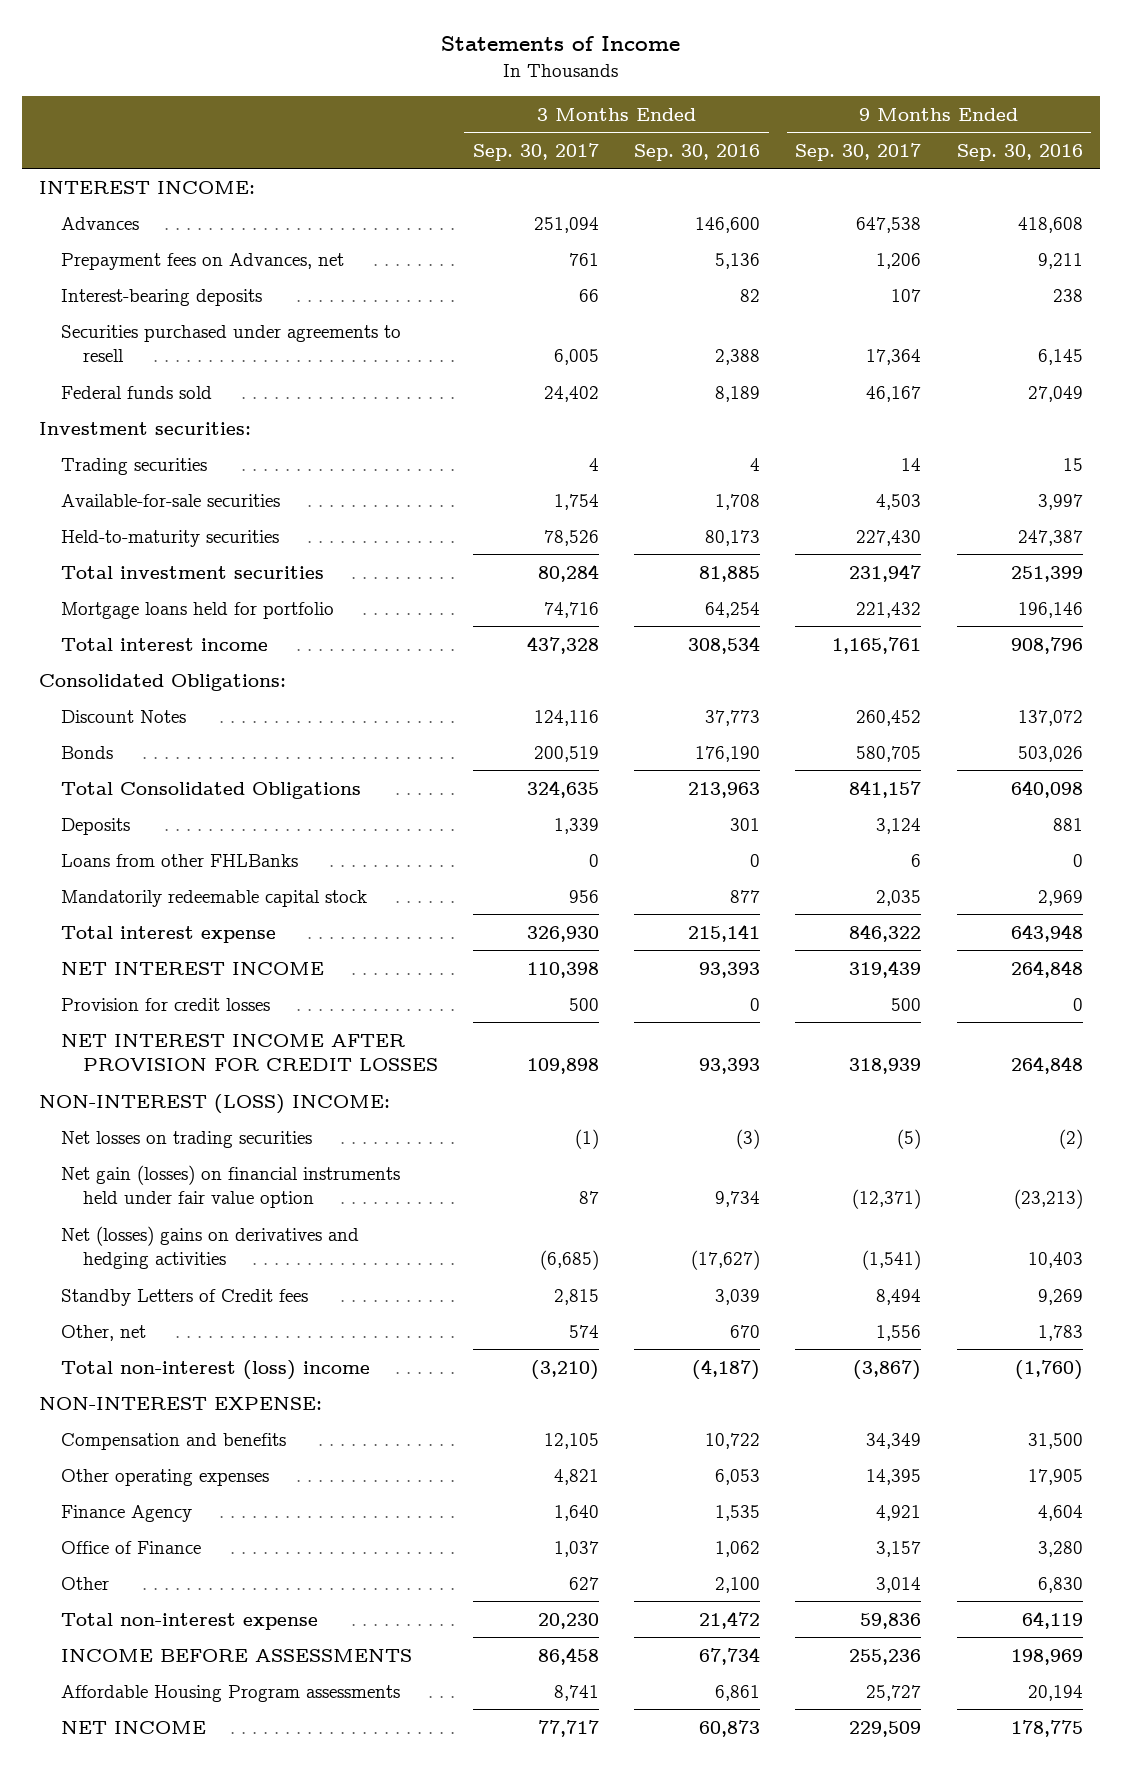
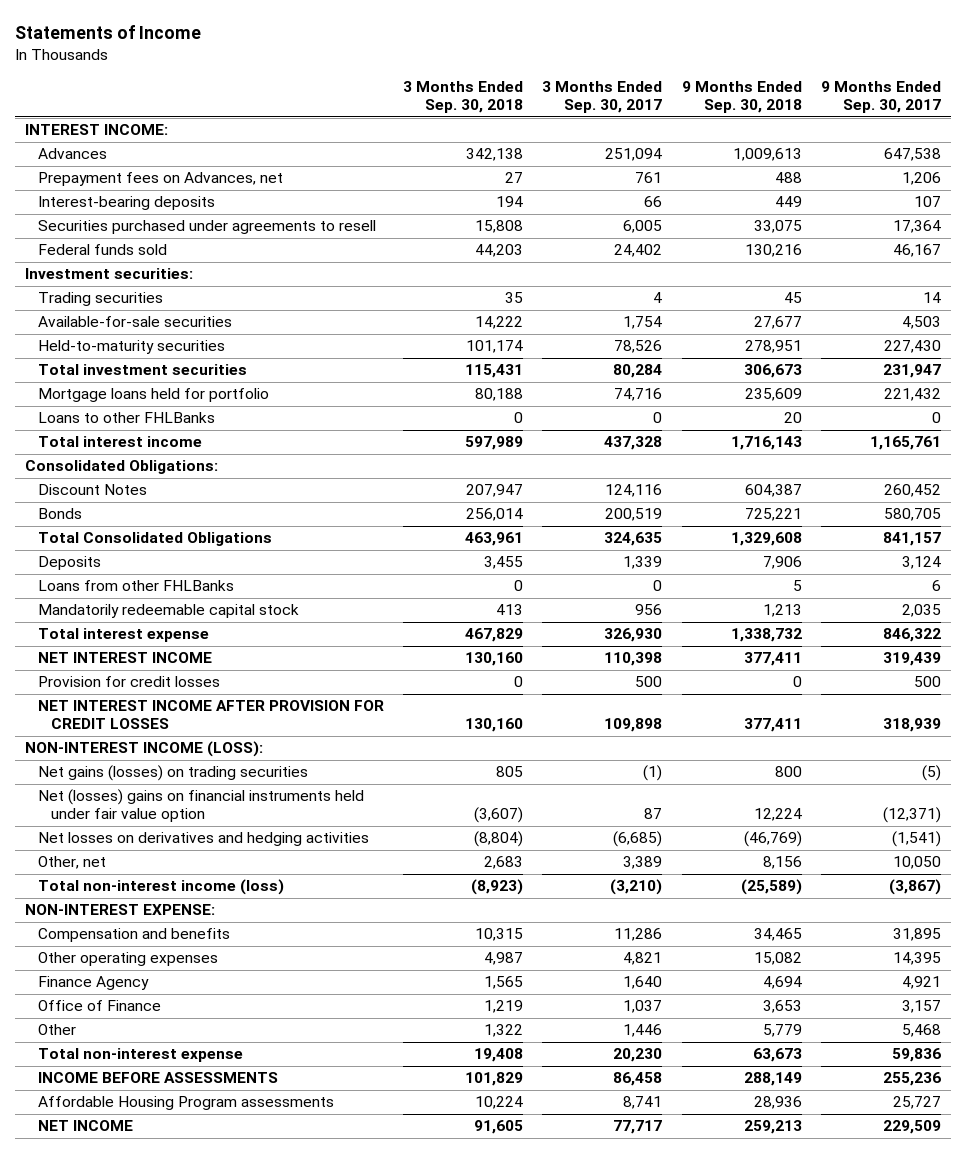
[634,143,761,161] Sep. 30, 2016 -> none
[956,143,1083,161] Sep. 30, 2016 -> none
none -> [403,81,524,114] 3 Months Ended Sep. 30, 2018
none -> [681,81,802,114] 9 Months Ended Sep. 30, 2018
none -> [37,412,215,424] Loans to other FHLBanks
[61,1288,309,1306] Standby Letters of Credit fees -> none
[39,1093,391,1114] NON-INTEREST (LOSS) INCOME: -> [24,741,263,758] NON-INTEREST INCOME (LOSS):
[61,1130,313,1148] Net losses on trading securities -> [37,765,308,782] Net gains (losses) on trading securities
[61,1164,401,1209] Net gain (losses) on financial instruments held under fair value option -> [37,789,364,823] Net (losses) gains on financial instruments held under fair value option
[61,1225,360,1270] Net (losses) gains on derivatives and hedging activities -> [37,832,369,847] Net losses on derivatives and hedging activities
[569,1324,600,1338] 574 -> [623,856,663,870] 3,389
[876,1324,922,1341] 1,556 -> [893,856,942,870] 10,050
[61,1359,371,1380] Total non-interest (loss) income -> [37,879,284,896] Total non-interest income (loss)
[544,1432,600,1449] 12,105 -> [614,928,663,942] 11,286
[866,1432,922,1449] 34,349 -> [893,928,942,942] 31,895
[569,1576,600,1590] 627 -> [623,1024,663,1038] 1,446
[876,1576,922,1593] 3,014 -> [902,1024,942,1038] 5,468

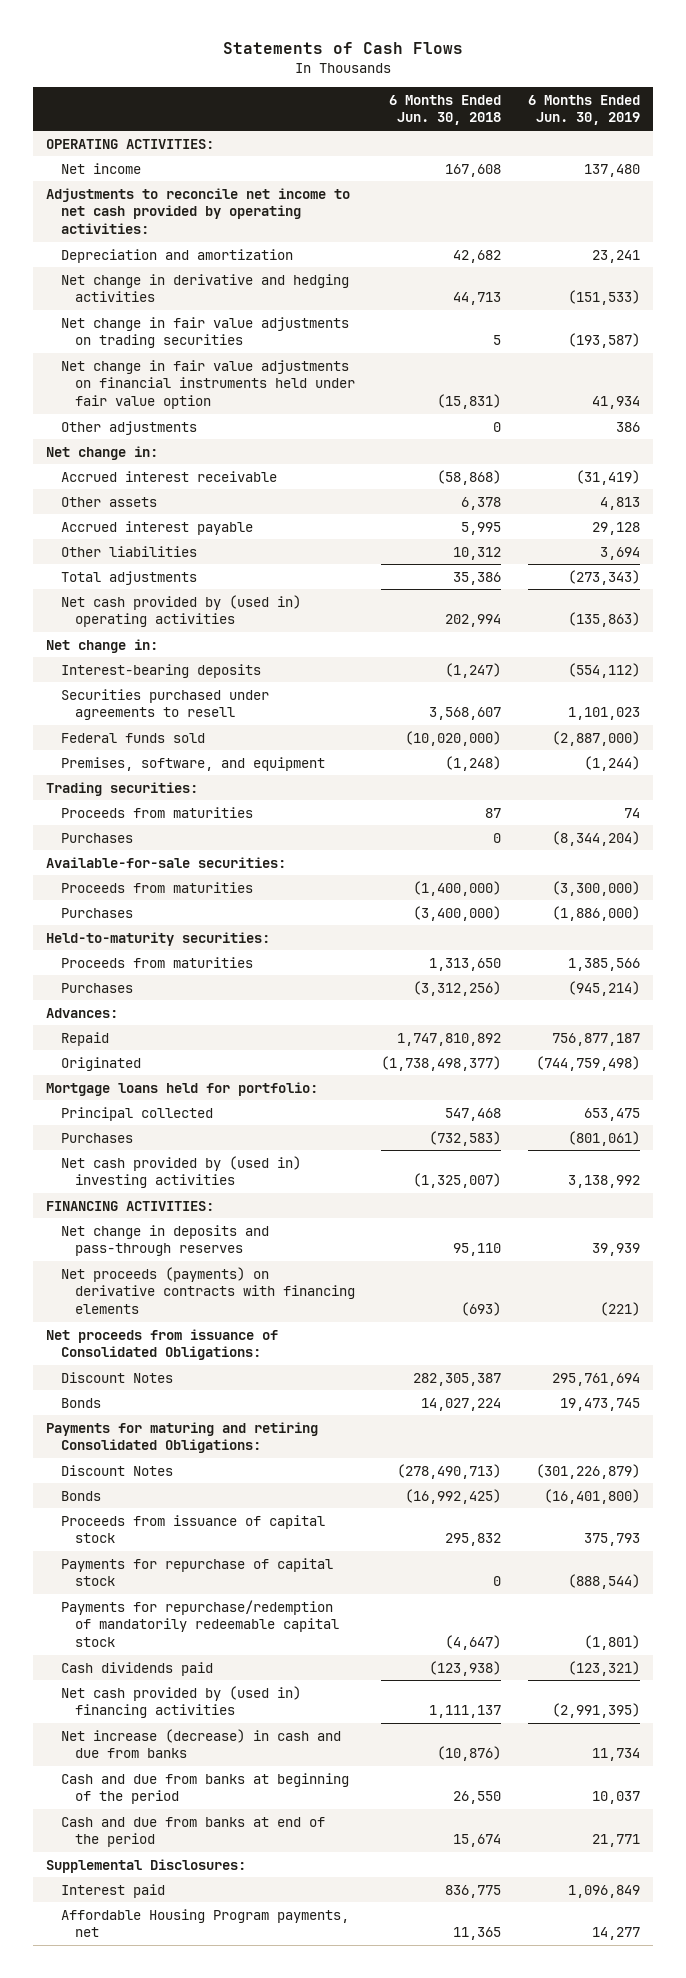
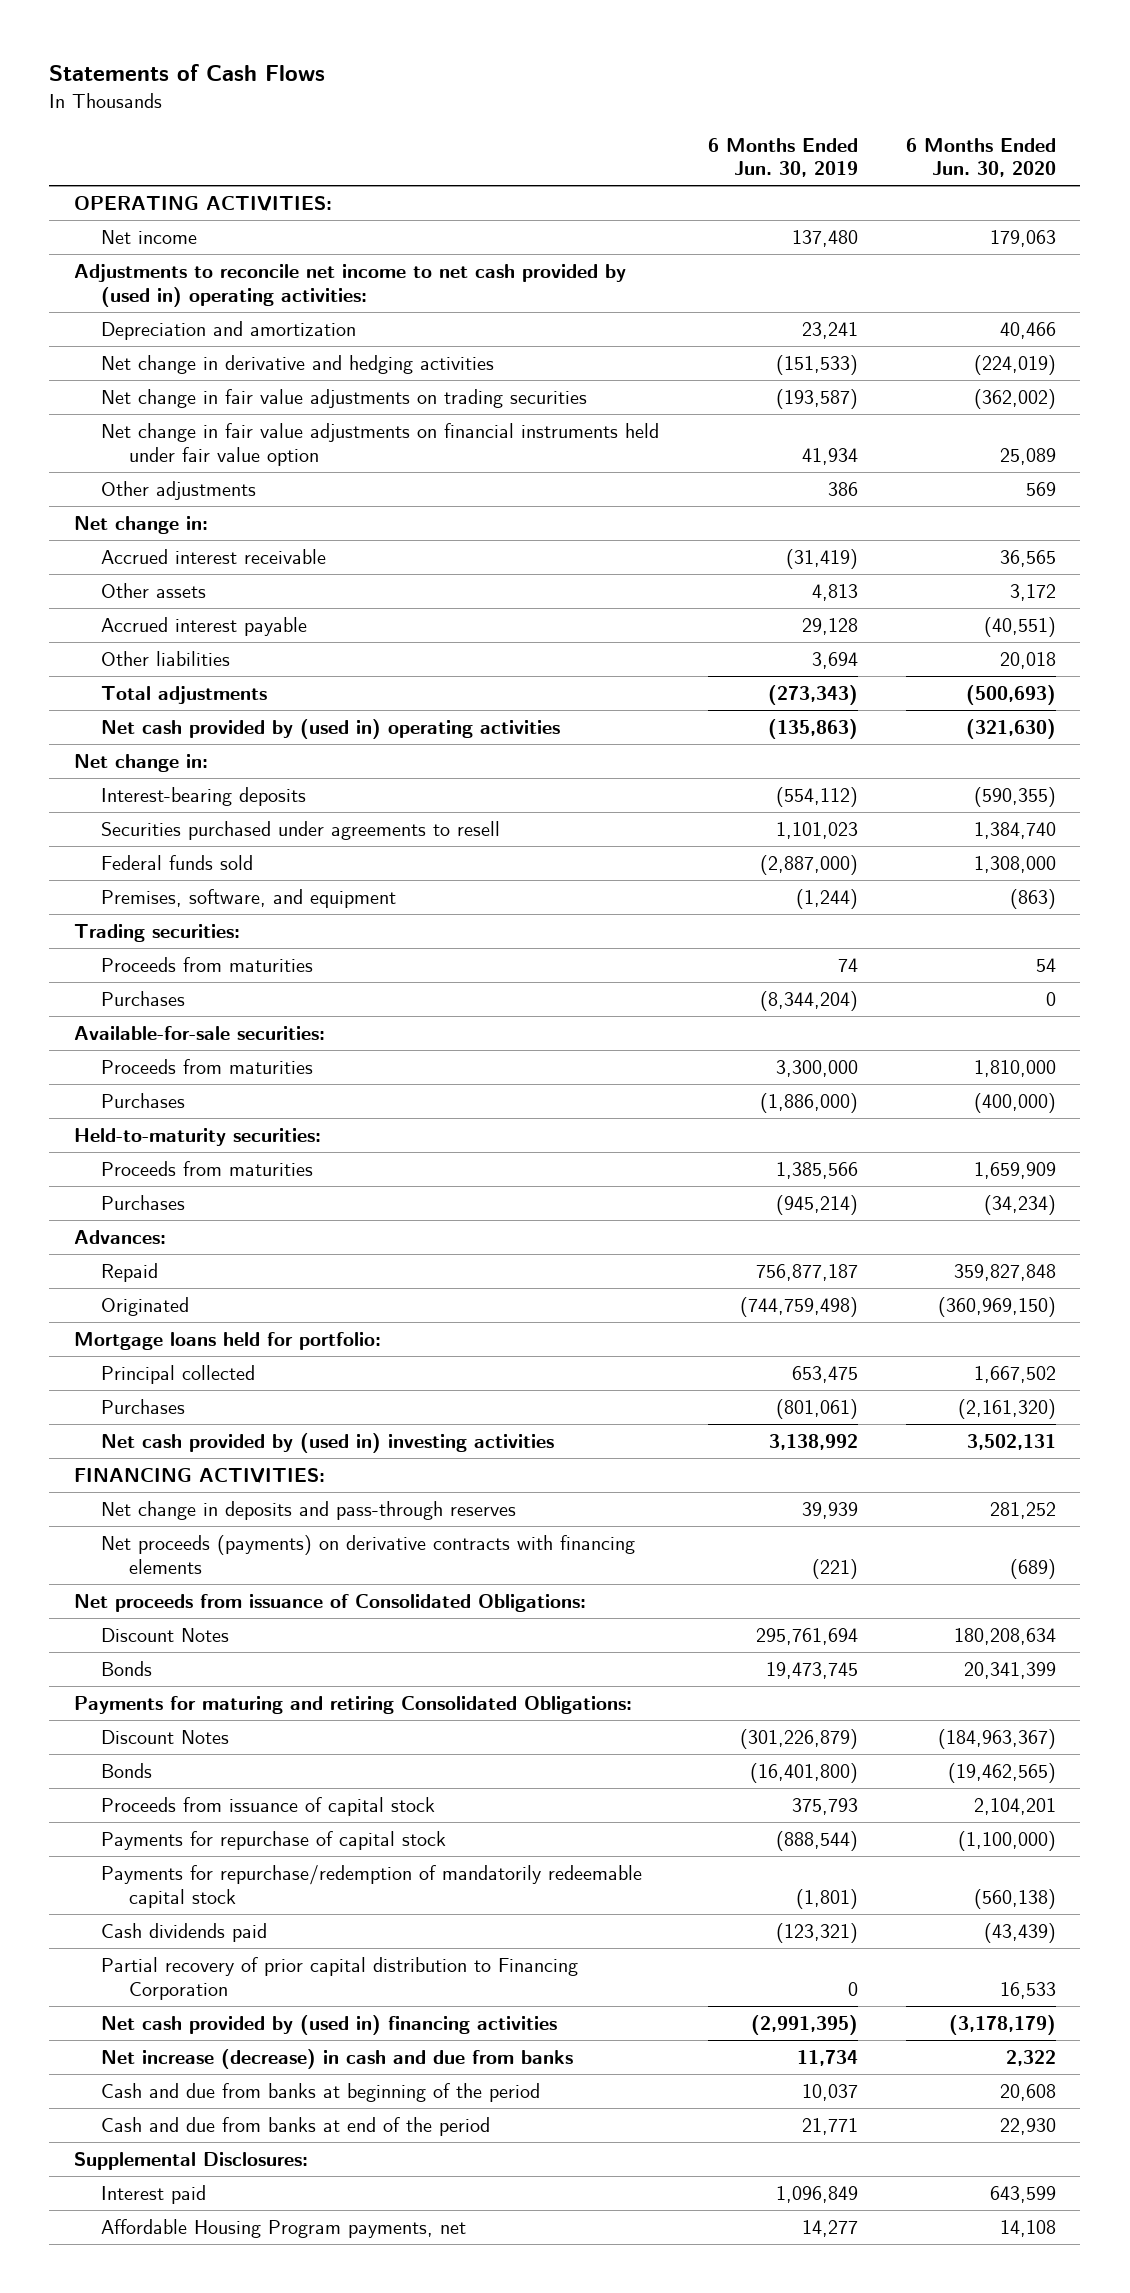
[389,94,502,126] 6 Months Ended Jun. 30, 2018 -> none
none -> [906,137,1057,178] 6 Months Ended Jun. 30, 2020
[46,187,351,234] Adjustments to reconcile net income to net cash provided by operating activities: -> [73,264,626,307] Adjustments to reconcile net income to net cash provided by (used in) operating activities:
[551,880,640,896] (3,300,000) -> [775,1060,858,1078] 3,300,000
none -> [101,1957,579,2000] Partial recovery of prior capital distribution to Financing Corporation

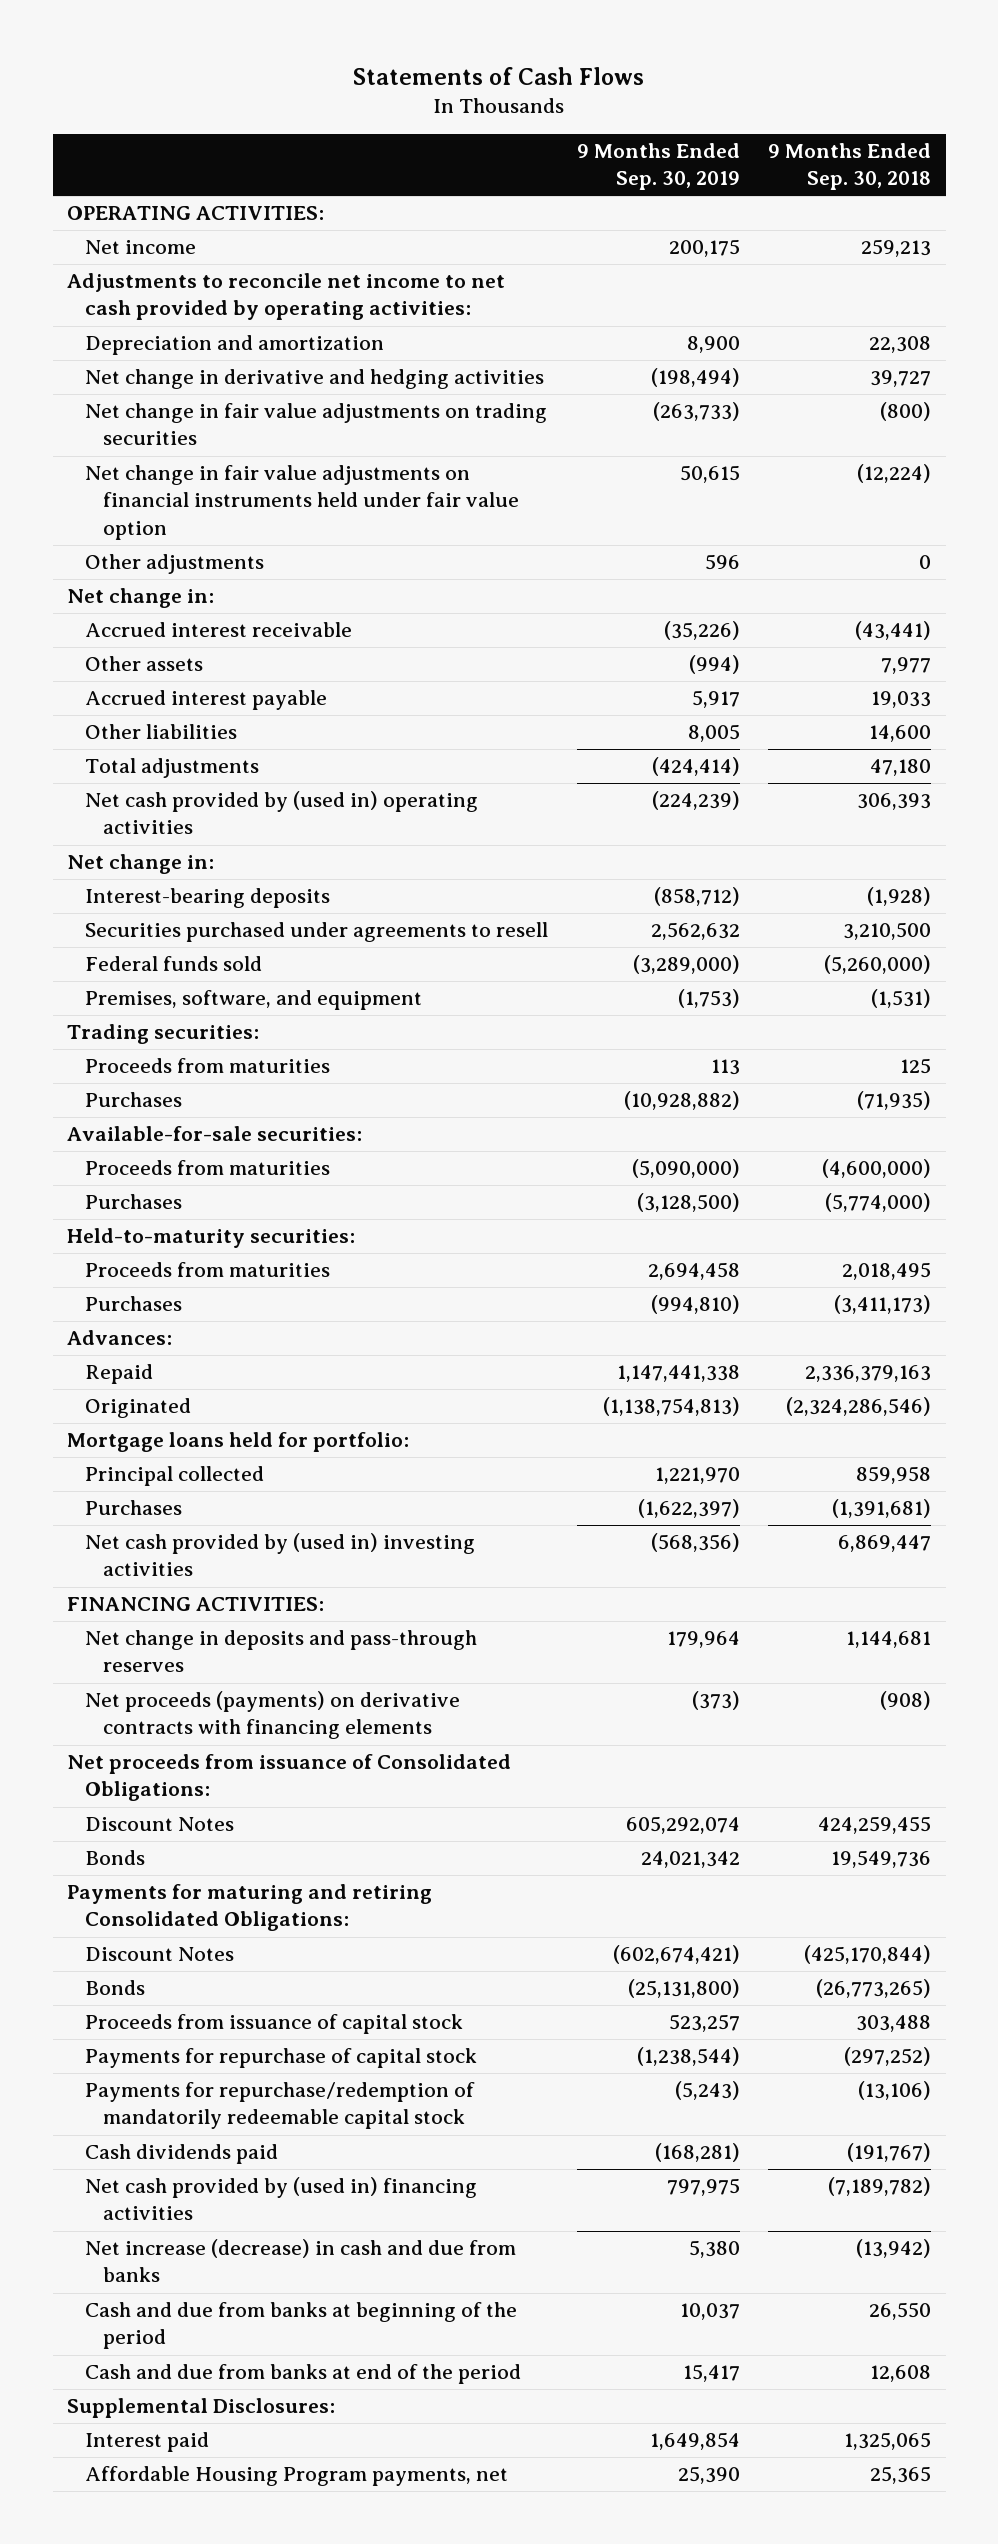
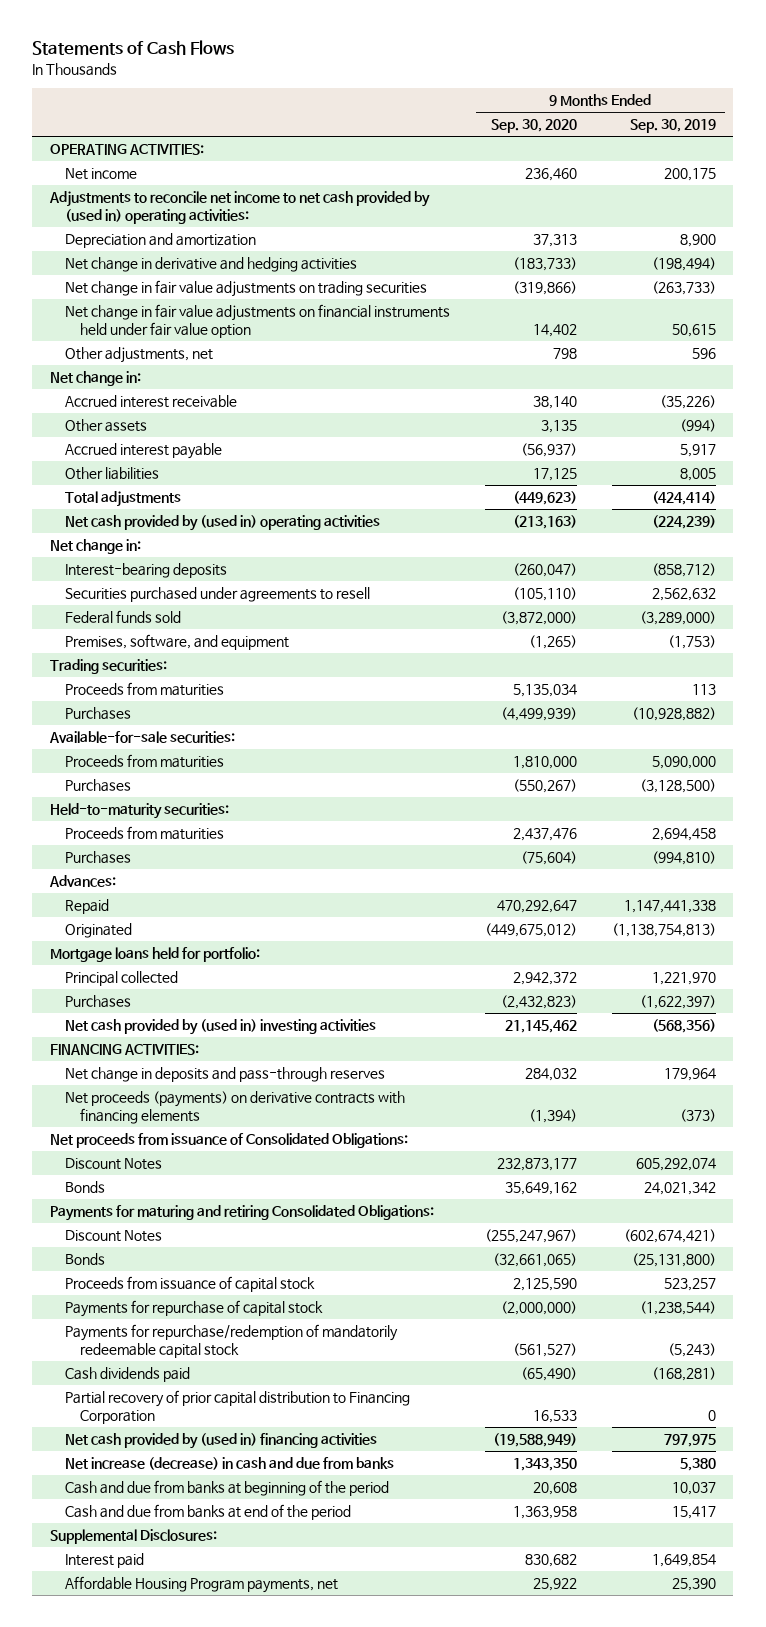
[768,143,932,191] 9 Months Ended Sep. 30, 2018 -> none
none -> [490,119,577,134] Sep. 30, 2020
[66,273,505,321] Adjustments to reconcile net income to net cash provided by operating activities: -> [48,191,430,224] Adjustments to reconcile net income to net cash provided by (used in) operating activities:
[84,554,264,575] Other adjustments -> [65,347,214,364] Other adjustments, net
[631,1159,740,1179] (5,090,000) -> [651,756,716,770] 5,090,000
none -> [65,1390,411,1424] Partial recovery of prior capital distribution to Financing Corporation

